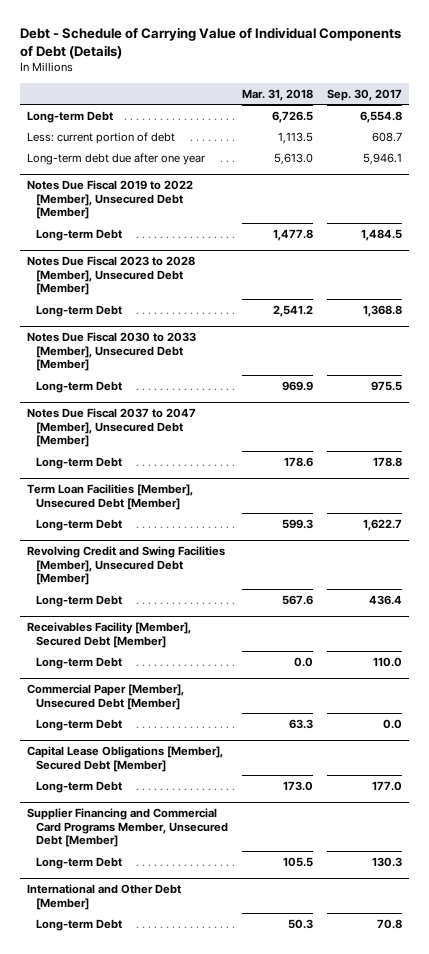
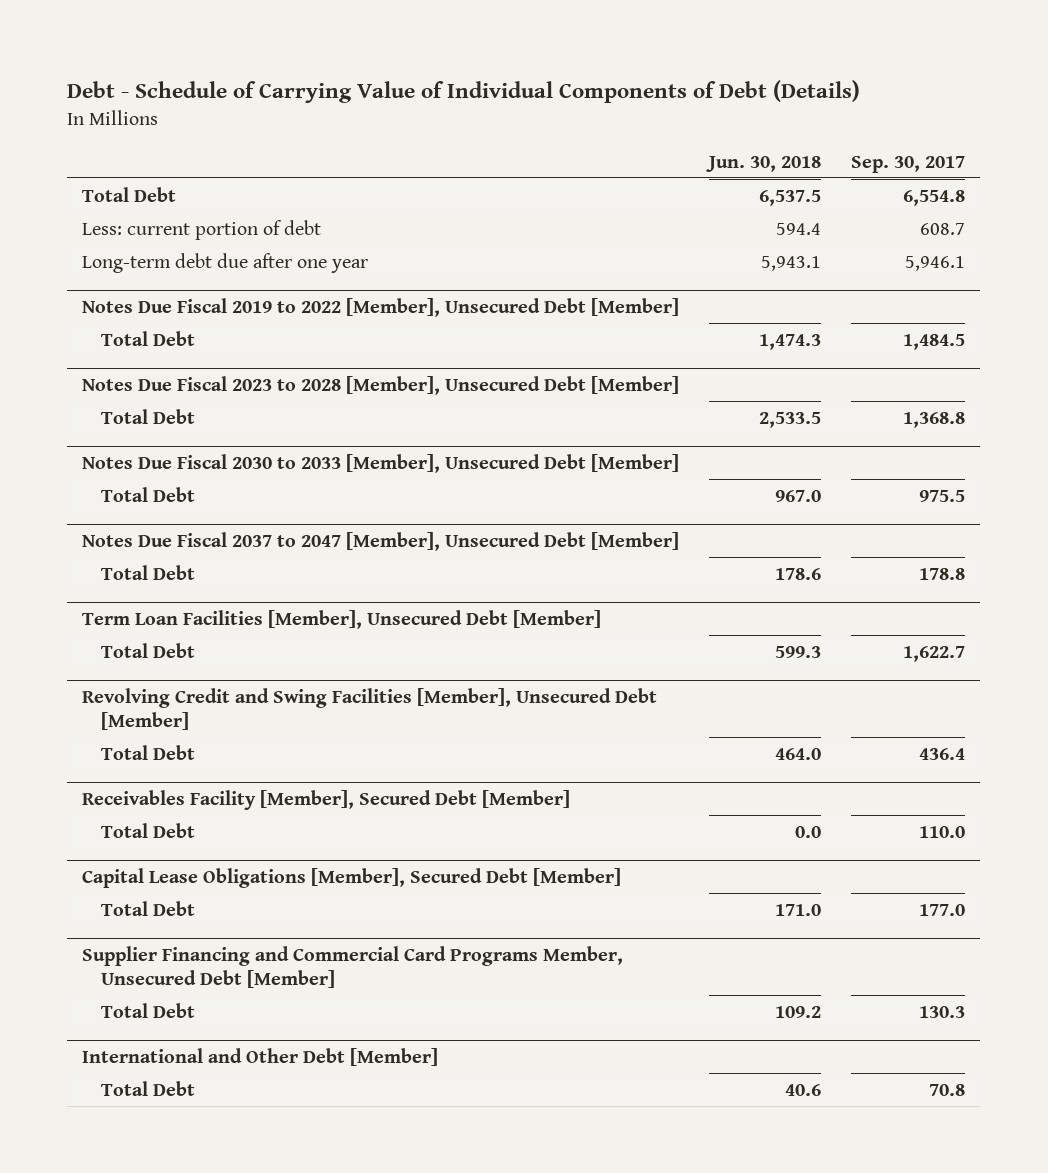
[242,88,314,101] Mar. 31, 2018 -> none
none -> [706,155,822,172] Jun. 30, 2018
[26,110,113,123] Long-term Debt -> [82,186,177,202] Total Debt
[36,228,123,241] Long-term Debt -> [100,330,195,346] Total Debt
[36,304,123,317] Long-term Debt -> [100,408,195,424] Total Debt
[36,380,123,393] Long-term Debt -> [100,486,195,502] Total Debt
[36,456,123,469] Long-term Debt -> [100,564,195,580] Total Debt
[36,518,123,531] Long-term Debt -> [100,642,195,658] Total Debt
[36,594,123,607] Long-term Debt -> [100,744,195,760] Total Debt
[36,656,123,669] Long-term Debt -> none
[26,684,184,710] Commercial Paper [Member], Unsecured Debt [Member] -> none
[36,718,123,731] Long-term Debt -> none
none -> [100,822,195,838] Total Debt
[36,780,123,793] Long-term Debt -> [100,900,195,916] Total Debt
[36,856,123,869] Long-term Debt -> [100,1002,195,1018] Total Debt
[36,918,123,931] Long-term Debt -> none
none -> [100,1080,195,1096] Total Debt

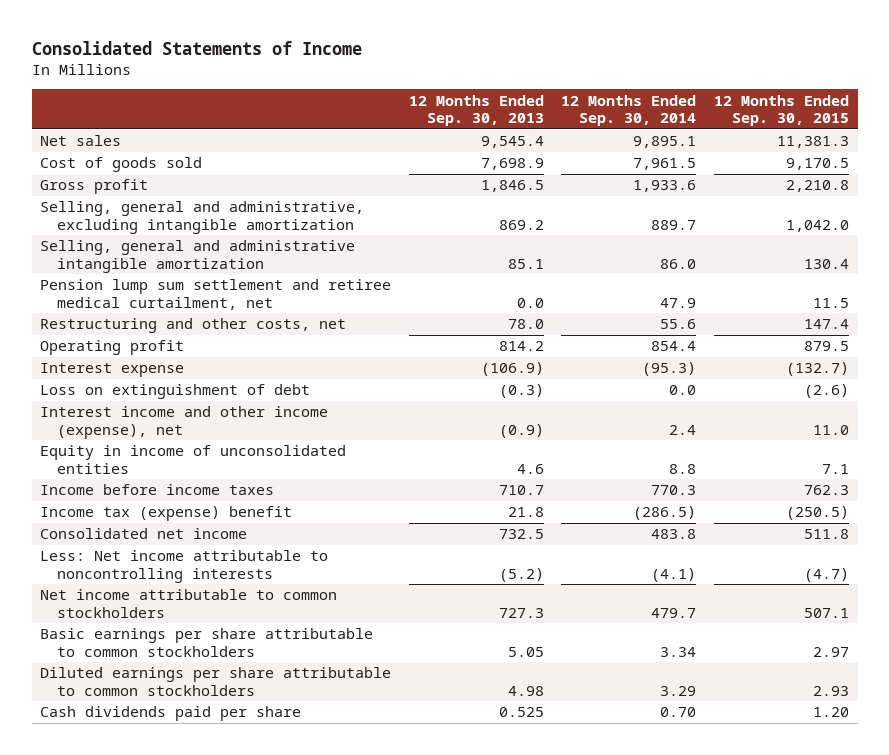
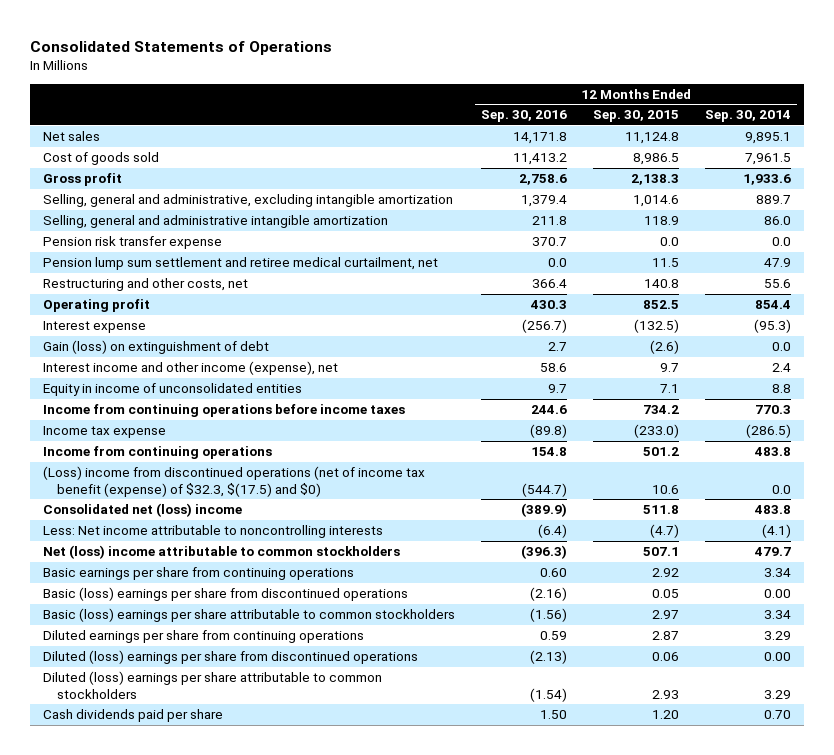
[31,40,362,55] Consolidated Statements of Income -> [30,40,333,55] Consolidated Statements of Operations
[408,94,544,126] 12 Months Ended Sep. 30, 2013 -> none
none -> [481,110,568,123] Sep. 30, 2016
[776,136,849,149] 11,381.3 -> [624,132,679,145] 11,124.8
[785,158,849,171] 9,170.5 -> [632,153,679,166] 8,986.5
[785,180,849,193] 2,210.8 -> [630,174,679,186] 2,138.3
[785,219,849,232] 1,042.0 -> [632,195,679,208] 1,014.6
[803,258,849,269] 130.4 -> [643,216,679,226] 118.9
none -> [43,236,223,250] Pension risk transfer expense
[803,319,849,330] 147.4 -> [643,279,679,289] 140.8
[803,341,849,352] 879.5 -> [642,300,679,310] 852.5
[785,362,849,377] (132.7) -> [633,319,679,334] (132.5)
[40,384,311,400] Loss on extinguishment of debt -> [43,340,270,355] Gain (loss) on extinguishment of debt
[812,424,849,435] 11.0 -> [659,363,679,373] 9.7
[40,484,275,496] Income before income taxes -> [43,404,406,418] Income from continuing operations before income taxes
[803,485,849,496] 762.3 -> [642,405,679,415] 734.2
[40,506,293,522] Income tax (expense) benefit -> [43,426,167,439] Income tax expense
[785,506,849,521] (250.5) -> [633,424,679,439] (233.0)
none -> [43,446,273,460] Income from continuing operations
none -> [43,466,426,497] (Loss) income from discontinued operations (net of income tax benefit (expense) of $32.3, $(17.5) and $0)
[40,528,248,540] Consolidated net income -> [43,503,243,518] Consolidated net (loss) income
[40,589,338,618] Net income attributable to common stockholders -> [43,545,401,560] Net (loss) income attributable to common stockholders
none -> [43,567,355,581] Basic earnings per share from continuing operations
none -> [43,587,409,602] Basic (loss) earnings per share from discontinued operations
[40,628,374,657] Basic earnings per share attributable to common stockholders -> [43,608,456,623] Basic (loss) earnings per share attributable to common stockholders
none -> [43,630,365,644] Diluted earnings per share from continuing operations
none -> [43,650,419,665] Diluted (loss) earnings per share from discontinued operations
[40,667,392,696] Diluted earnings per share attributable to common stockholders -> [43,671,383,699] Diluted (loss) earnings per share attributable to common stockholders

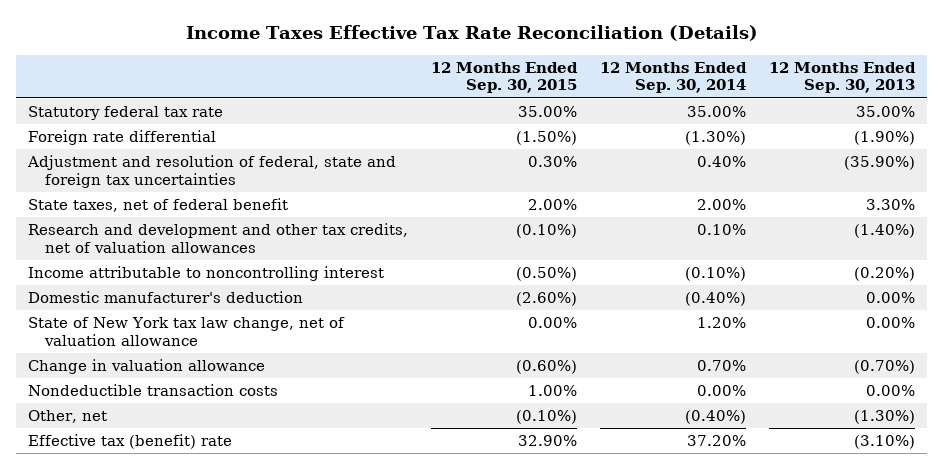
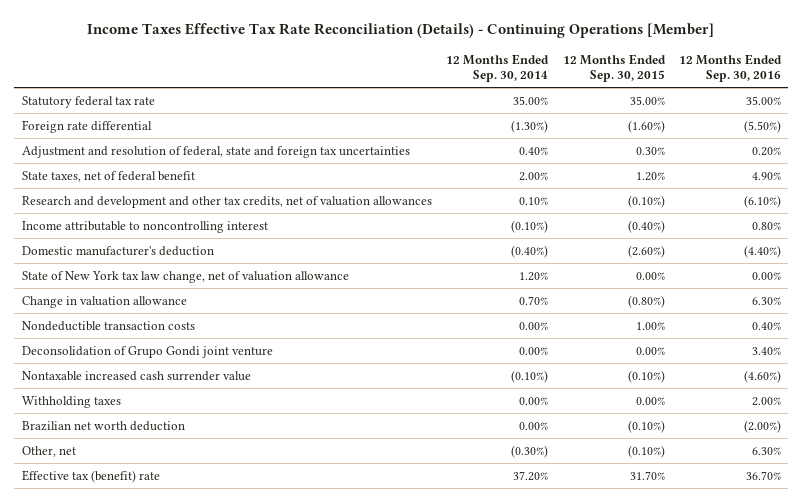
[185,25,758,42] Income Taxes Effective Tax Rate Reconciliation (Details) -> [87,23,715,39] Income Taxes Effective Tax Rate Reconciliation (Details) - Continuing Operations [Member]
[769,61,917,94] 12 Months Ended Sep. 30, 2013 -> none
none -> [679,53,783,83] 12 Months Ended Sep. 30, 2016
[515,131,577,146] (1.50%) -> [627,119,665,133] (1.60%)
[527,199,577,211] 2.00% -> [635,171,665,181] 1.20%
[515,267,577,282] (0.50%) -> [627,219,665,233] (0.40%)
[515,360,577,375] (0.60%) -> [627,294,665,308] (0.80%)
none -> [21,345,273,358] Deconsolidation of Grupo Gondi joint venture
none -> [21,370,251,381] Nontaxable increased cash surrender value
none -> [21,395,121,408] Withholding taxes
none -> [21,420,185,431] Brazilian net worth deduction
[685,410,747,425] (0.40%) -> [511,444,549,458] (0.30%)
[517,435,577,447] 32.90% -> [629,470,665,480] 31.70%

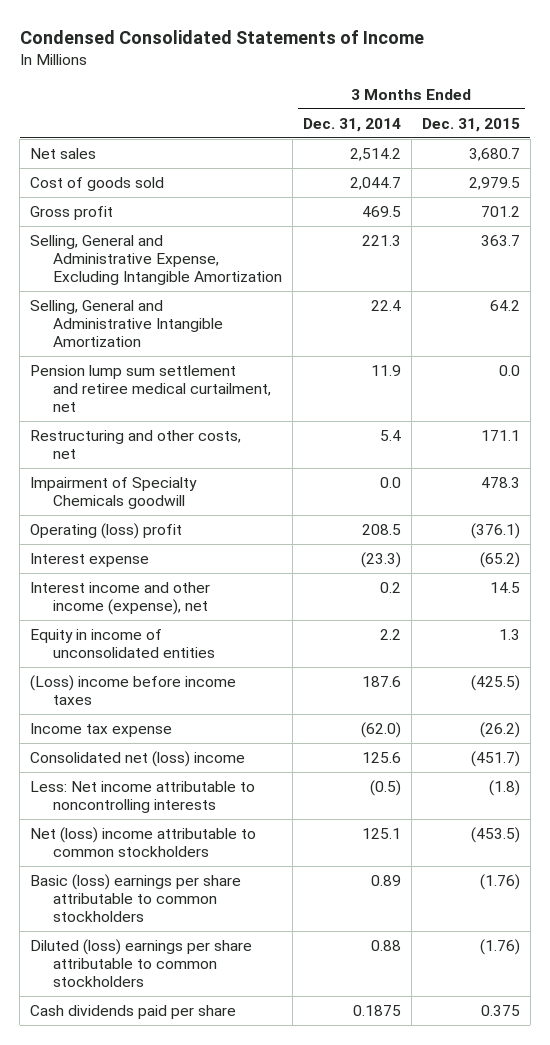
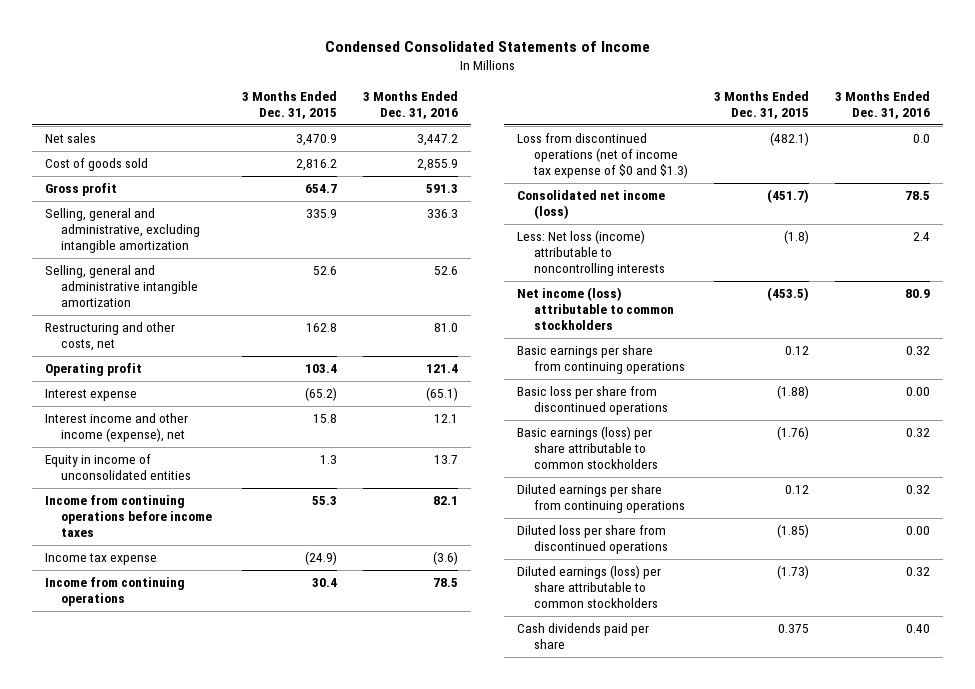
[303,117,402,132] Dec. 31, 2014 -> none
none -> [362,90,458,119] 3 Months Ended Dec. 31, 2016
[30,364,272,413] Pension lump sum settlement and retiree medical curtailment, net -> none
[30,476,198,510] Impairment of Specialty Chemicals goodwill -> none
[468,147,520,161] 3,680.7 -> [295,134,337,147] 3,470.9
[468,176,520,190] 2,979.5 -> [295,159,337,172] 2,816.2
[480,205,520,217] 701.2 -> [304,184,337,194] 654.7
[30,234,283,286] Selling, General and Administrative Expense, Excluding Intangible Amortization -> [45,208,201,254] Selling, general and administrative, excluding intangible amortization
[480,234,520,246] 363.7 -> [305,209,337,219] 335.9
[30,299,224,348] Selling, General and Administrative Intangible Amortization -> [45,265,199,308] Selling, general and administrative intangible amortization
[489,299,520,311] 64.2 -> [312,266,337,276] 52.6
[480,429,520,441] 171.1 -> [305,323,337,333] 162.8
[30,522,183,539] Operating (loss) profit -> [45,363,143,377] Operating profit
[470,522,520,539] (376.1) -> [304,364,337,374] 103.4
[489,581,520,593] 14.5 -> [312,414,337,424] 15.8
[30,674,237,706] (Loss) income before income taxes -> [45,495,213,538] Income from continuing operations before income taxes
[470,674,520,691] (425.5) -> [311,496,337,506] 55.3
[479,721,520,738] (26.2) -> [304,551,337,566] (24.9)
none -> [45,577,186,607] Income from continuing operations
none -> [517,133,688,179] Loss from discontinued operations (net of income tax expense of $0 and $1.3)
[30,750,246,767] Consolidated net (loss) income -> [517,190,666,220] Consolidated net income (loss)
[30,780,256,814] Less: Net income attributable to noncontrolling interests -> [517,230,665,277] Less: Net loss (income) attributable to noncontrolling interests
[30,826,257,858] Net (loss) income attributable to common stockholders -> [517,287,674,331] Net income (loss) attributable to common stockholders
none -> [517,345,685,375] Basic earnings per share from continuing operations
none -> [517,386,668,416] Basic loss per share from discontinued operations
[30,873,242,923] Basic (loss) earnings per share attributable to common stockholders -> [517,426,658,470] Basic earnings (loss) per share attributable to common stockholders
none -> [517,484,685,514] Diluted earnings per share from continuing operations
none -> [517,525,668,555] Diluted loss per share from discontinued operations
[30,938,253,988] Diluted (loss) earnings per share attributable to common stockholders -> [517,565,662,609] Diluted earnings (loss) per share attributable to common stockholders
[479,938,520,955] (1.76) -> [776,565,809,580] (1.73)

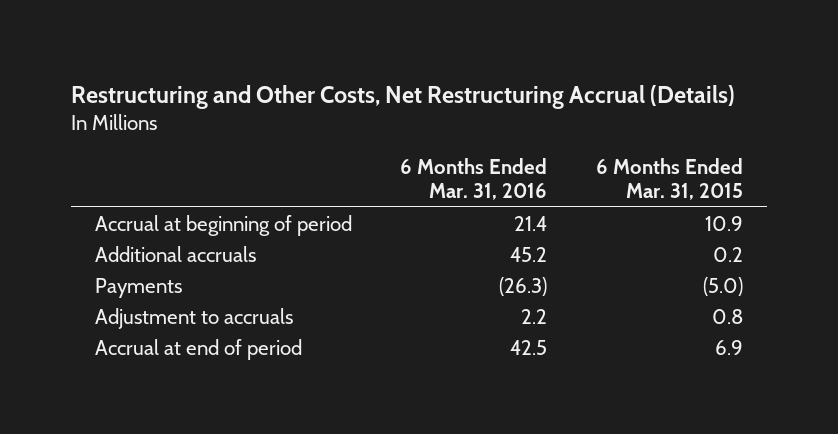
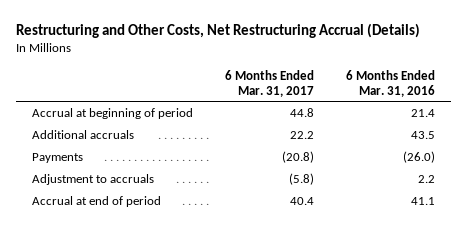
[595,157,743,201] 6 Months Ended Mar. 31, 2015 -> none
none -> [224,69,314,97] 6 Months Ended Mar. 31, 2017
[510,246,548,262] 45.2 -> [410,130,435,139] 43.5
[499,276,548,296] (26.3) -> [402,150,435,163] (26.0)
[510,339,548,355] 42.5 -> [410,196,435,205] 41.1

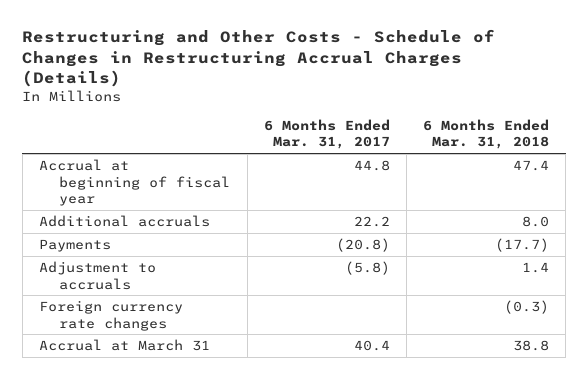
[16,23,421,39] Restructuring and Other Costs, Net Restructuring Accrual (Details) -> [22,29,496,88] Restructuring and Other Costs - Schedule of Changes in Restructuring Accrual Charges (Details)
[345,69,435,97] 6 Months Ended Mar. 31, 2016 -> none
none -> [423,118,550,150] 6 Months Ended Mar. 31, 2018
[32,107,194,119] Accrual at beginning of period -> [38,158,231,207] Accrual at beginning of fiscal year
none -> [38,299,183,331] Foreign currency rate changes
[32,195,162,207] Accrual at end of period -> [38,338,210,351] Accrual at March 31

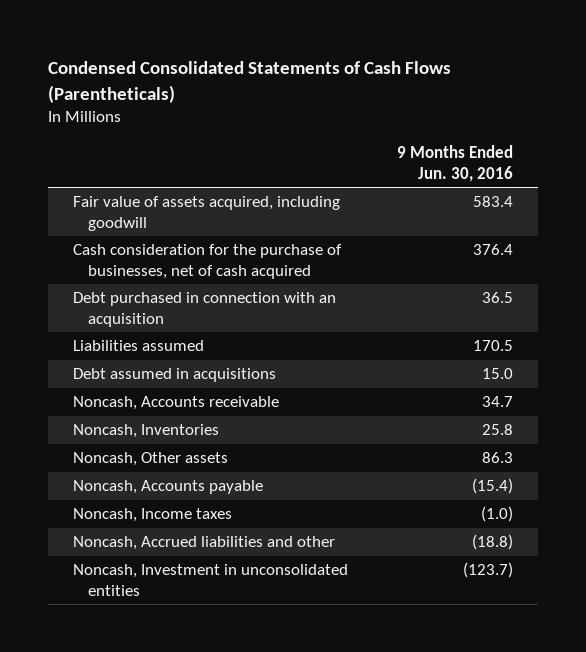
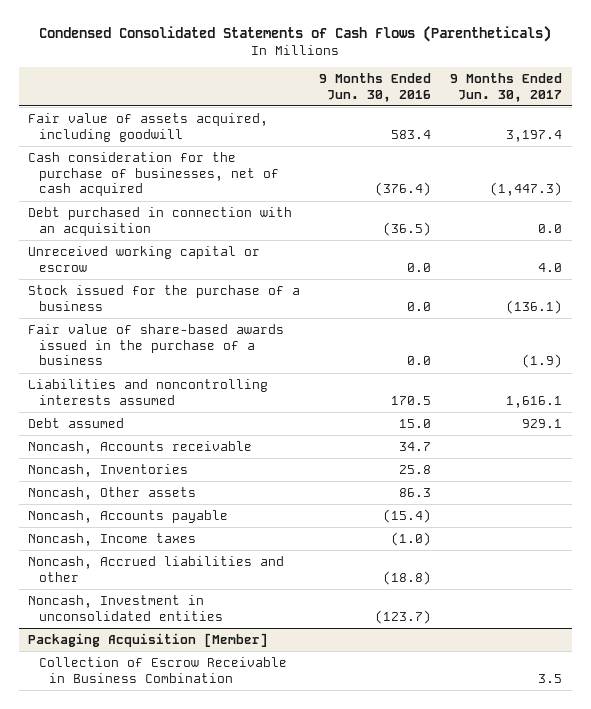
none -> [450,72,563,102] 9 Months Ended Jun. 30, 2017
[473,244,514,256] 376.4 -> [375,182,432,197] (376.4)
[482,292,514,304] 36.5 -> [383,221,432,236] (36.5)
none -> [28,245,261,272] Unreceived working capital or escrow
none -> [28,284,301,311] Stock issued for the purchase of a business
none -> [28,323,285,366] Fair value of share-based awards issued in the purchase of a business
[72,340,204,352] Liabilities assumed -> [28,378,269,405] Liabilities and noncontrolling interests assumed
[72,368,276,383] Debt assumed in acquisitions -> [28,417,125,428] Debt assumed
none -> [28,632,269,647] Packaging Acquisition [Member]
none -> [38,656,287,683] Collection of Escrow Receivable in Business Combination

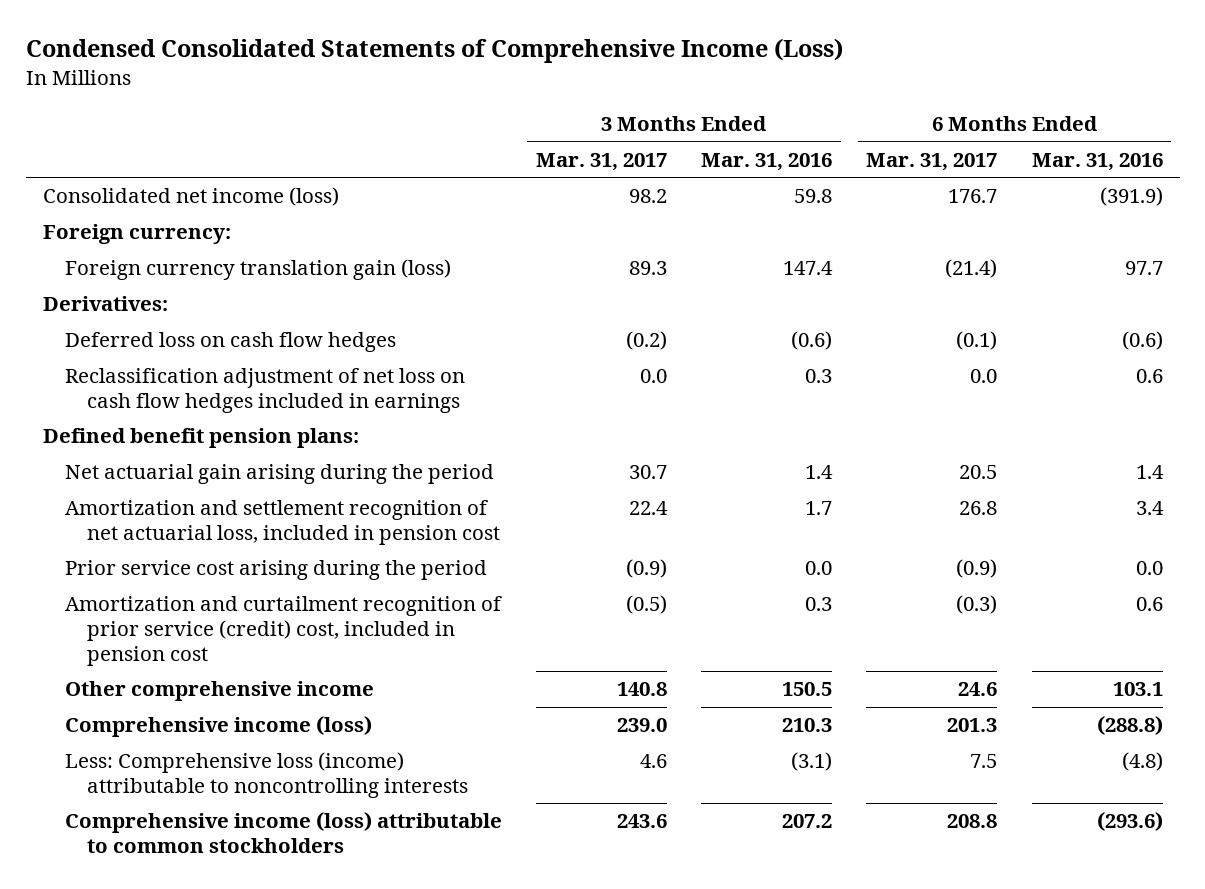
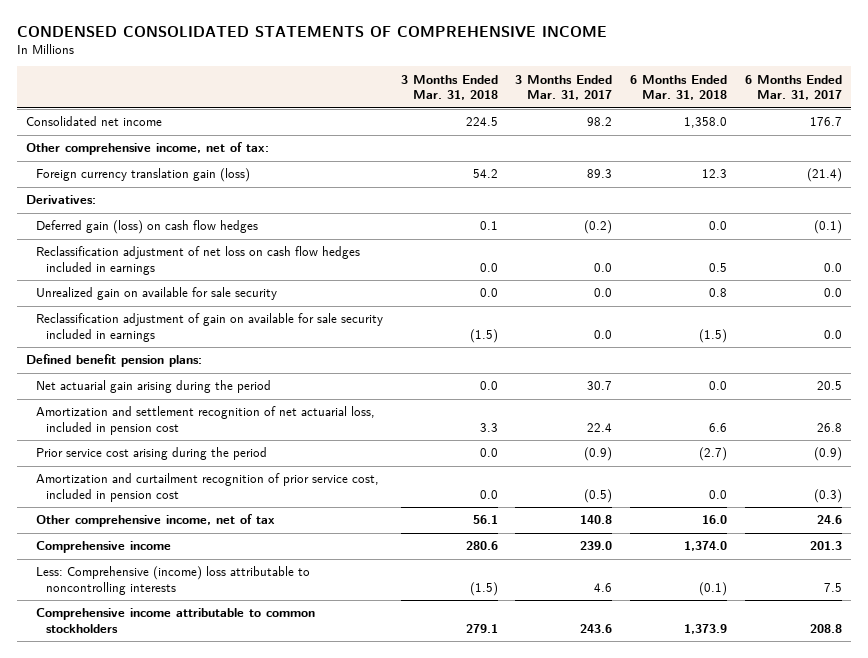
[25,38,843,64] Condensed Consolidated Statements of Comprehensive Income (Loss) -> [17,25,608,38] CONDENSED CONSOLIDATED STATEMENTS OF COMPREHENSIVE INCOME
[701,152,833,171] Mar. 31, 2016 -> none
[1031,152,1163,171] Mar. 31, 2016 -> none
none -> [400,74,498,101] 3 Months Ended Mar. 31, 2018
none -> [630,74,728,101] 6 Months Ended Mar. 31, 2018
[42,187,339,207] Consolidated net income (loss) -> [25,116,162,127] Consolidated net income
[42,224,231,245] Foreign currency: -> [25,142,269,156] Other comprehensive income, net of tax:
[64,332,396,353] Deferred loss on cash flow hedges -> [36,220,259,235] Deferred gain (loss) on cash flow hedges
none -> [36,287,278,301] Unrealized gain on available for sale security
none -> [36,313,384,342] Reclassification adjustment of gain on available for sale security included in earnings
[64,596,502,666] Amortization and curtailment recognition of prior service (credit) cost, included in pension cost -> [36,473,380,502] Amortization and curtailment recognition of prior service cost, included in pension cost
[64,681,374,702] Other comprehensive income -> [36,514,276,528] Other comprehensive income, net of tax
[64,716,372,738] Comprehensive income (loss) -> [36,541,172,554] Comprehensive income
[64,752,468,798] Less: Comprehensive loss (income) attributable to noncontrolling interests -> [36,566,311,595] Less: Comprehensive (income) loss attributable to noncontrolling interests
[64,812,502,853] Comprehensive income (loss) attributable to common stockholders -> [36,608,316,633] Comprehensive income attributable to common stockholders

